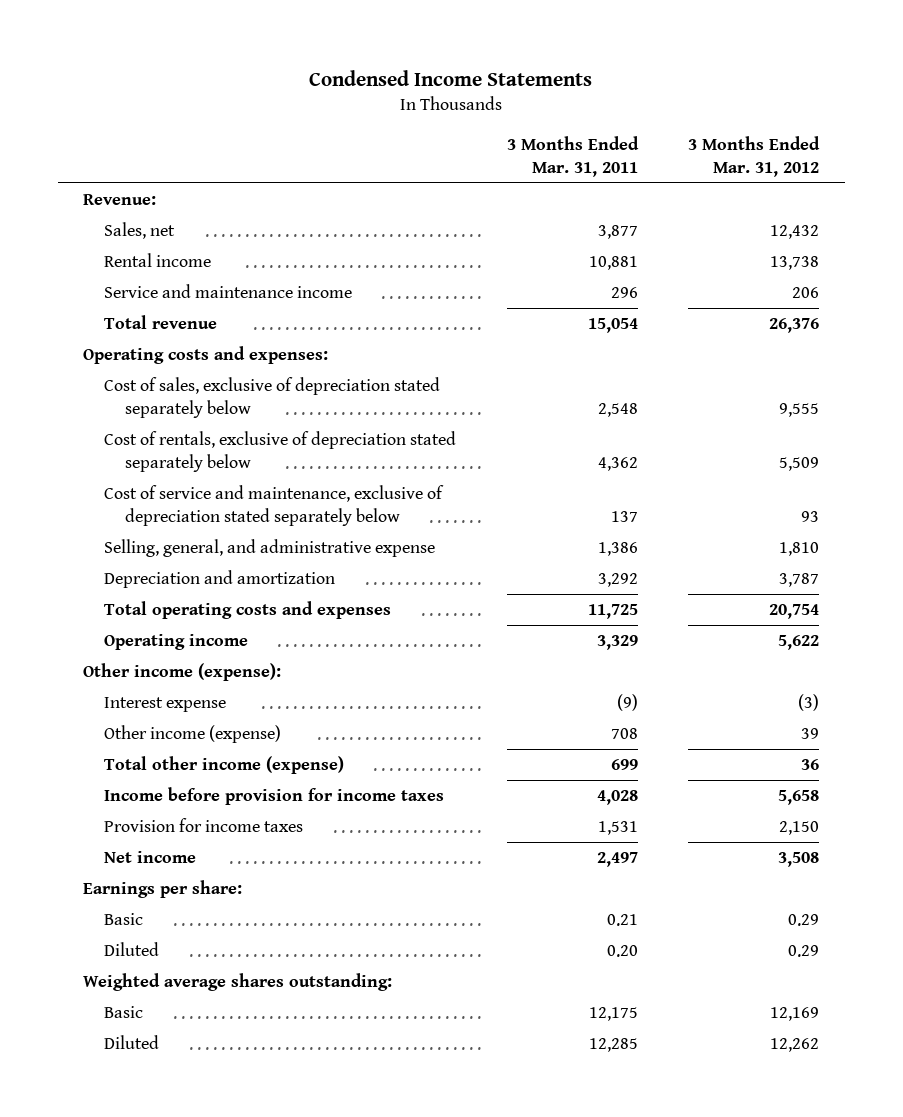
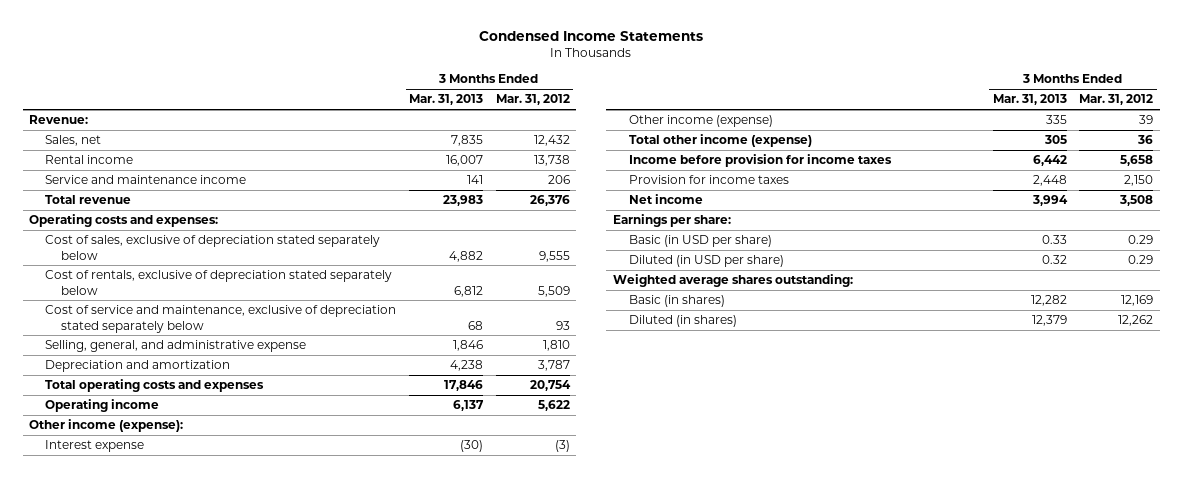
[506,135,639,177] 3 Months Ended Mar. 31, 2011 -> none
none -> [408,94,483,106] Mar. 31, 2013
[104,913,144,926] Basic -> [628,235,772,248] Basic (in USD per share)
[104,942,160,957] Diluted -> [628,255,784,268] Diluted (in USD per share)
[104,1006,144,1019] Basic -> [628,295,725,308] Basic (in shares)
[104,1035,160,1050] Diluted -> [628,315,737,328] Diluted (in shares)

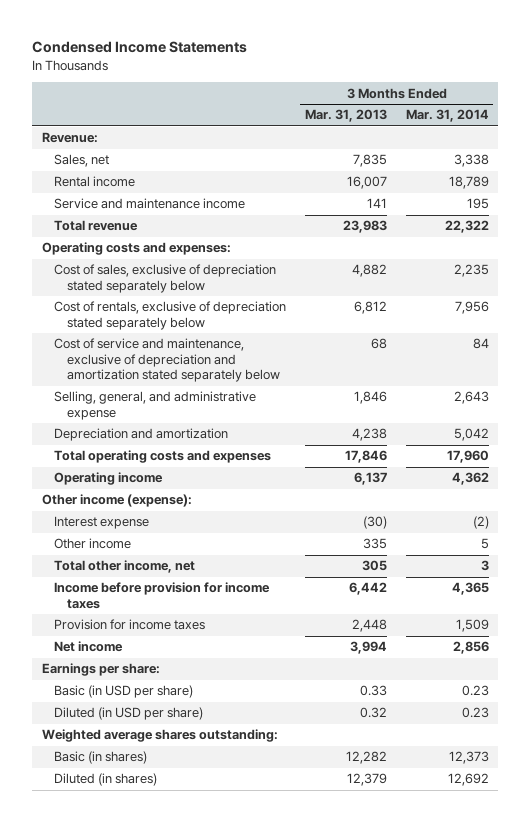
[495,94,570,106] Mar. 31, 2012 -> none
none -> [405,109,489,123] Mar. 31, 2014
[44,305,396,333] Cost of service and maintenance, exclusive of depreciation stated separately below -> [54,338,281,383] Cost of service and maintenance, exclusive of depreciation and amortization stated separately below
[628,115,773,128] Other income (expense) -> [54,538,132,550] Other income
[628,134,812,148] Total other income (expense) -> [54,560,196,574] Total other income, net

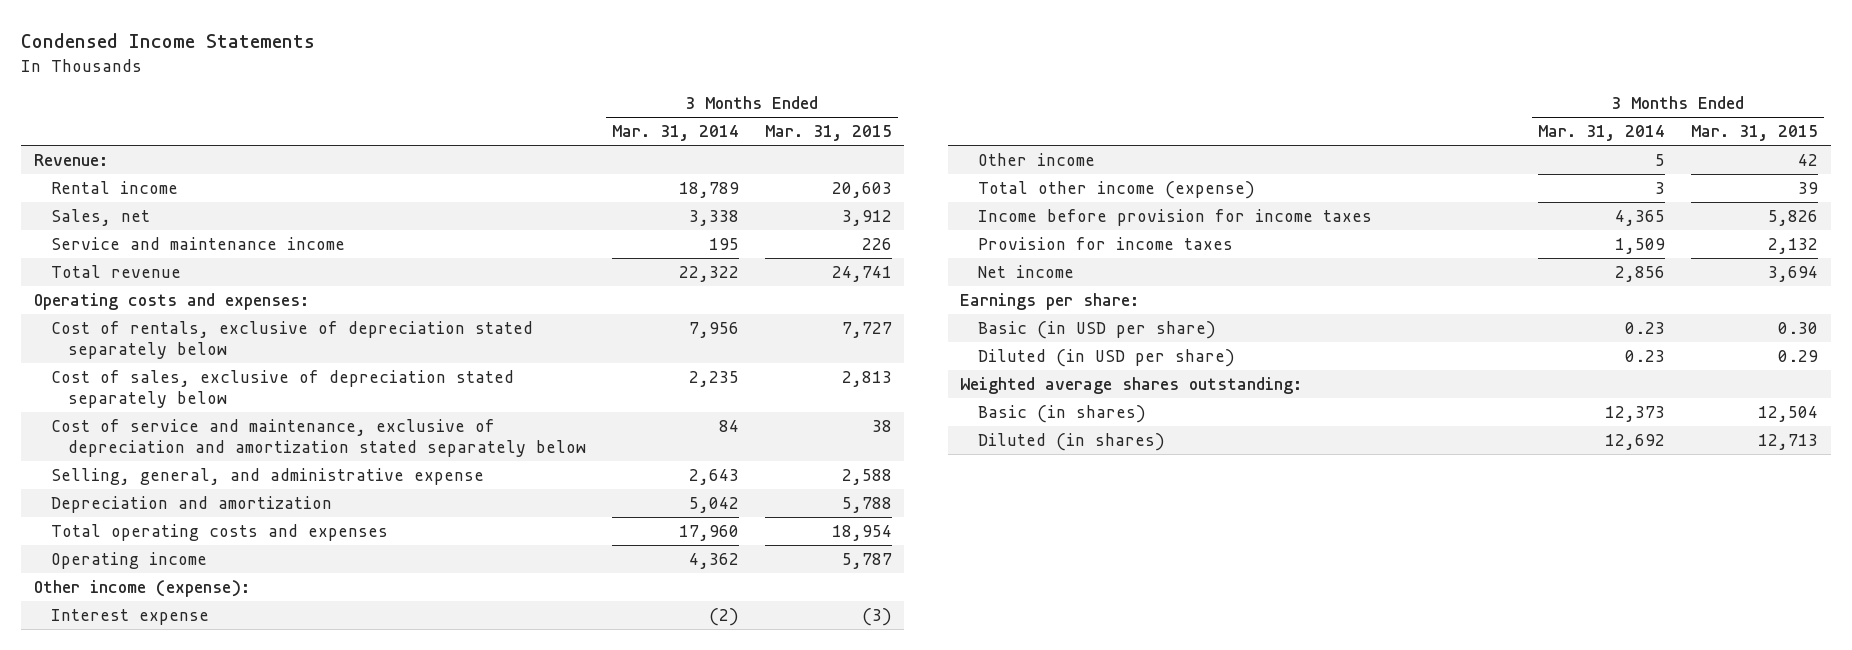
[305,109,388,123] Mar. 31, 2013 -> none
none -> [764,125,892,142] Mar. 31, 2015
[54,154,110,168] Sales, net -> [51,209,151,227] Sales, net
[54,264,277,293] Cost of sales, exclusive of depreciation stated separately below -> [51,370,515,409] Cost of sales, exclusive of depreciation stated separately below
[54,560,196,574] Total other income, net -> [977,181,1255,200] Total other income (expense)

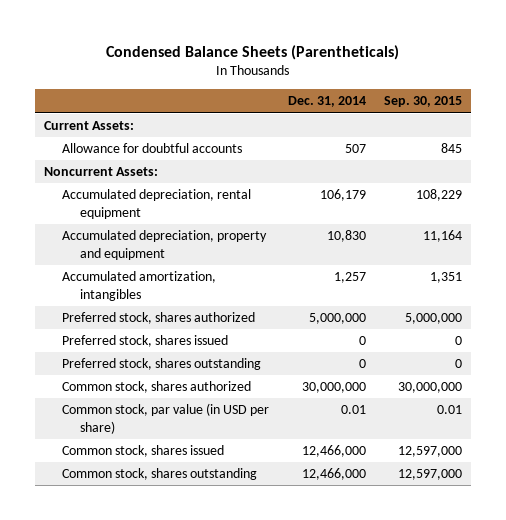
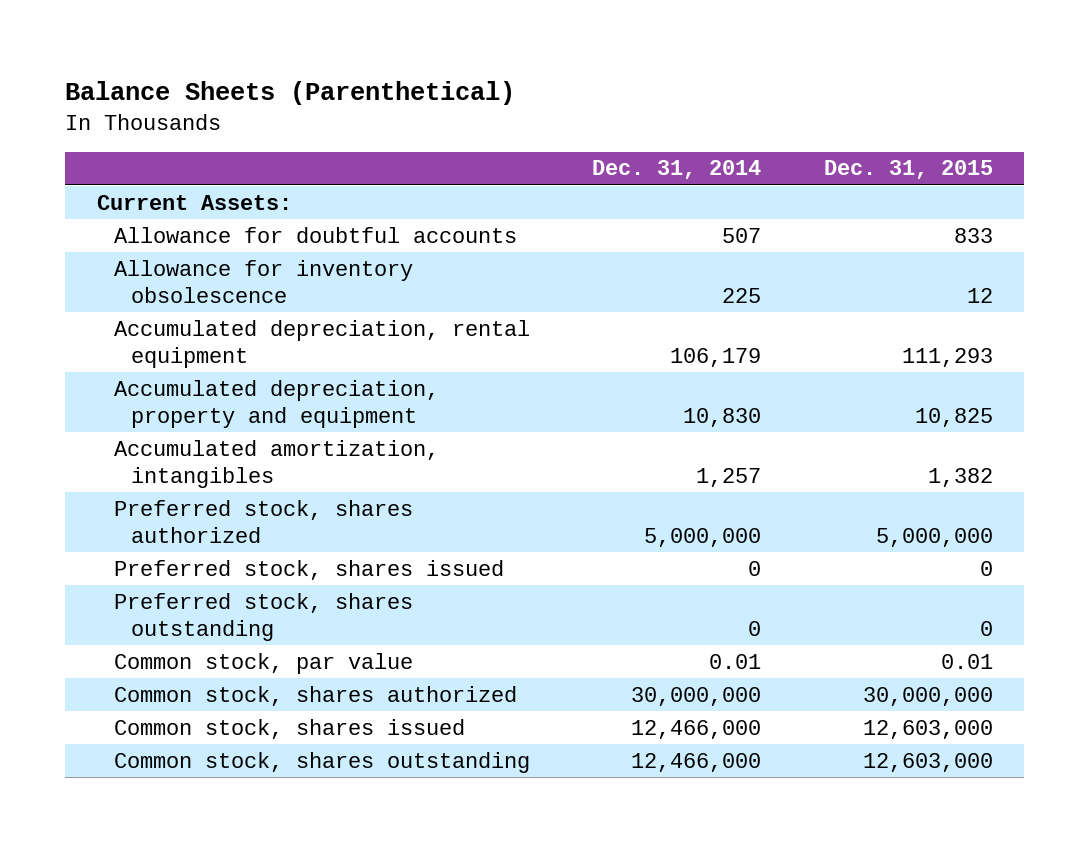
[106,44,400,60] Condensed Balance Sheets (Parentheticals) -> [65,80,516,105] Balance Sheets (Parenthetical)
[383,96,462,108] Sep. 30, 2015 -> none
none -> [823,160,993,180] Dec. 31, 2015
[44,167,159,177] Noncurrent Assets: -> none
none -> [113,259,413,304] Allowance for inventory obsolescence
none -> [113,652,413,674] Common stock, par value
[62,403,270,434] Common stock, par value (in USD per share) -> none

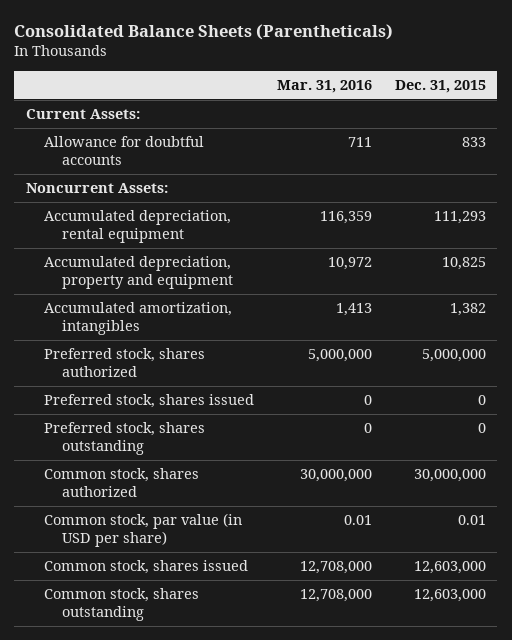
[65,80,516,105] Balance Sheets (Parenthetical) -> [14,23,394,40] Consolidated Balance Sheets (Parentheticals)
[592,160,762,180] Dec. 31, 2014 -> none
none -> [276,79,372,93] Mar. 31, 2016
[113,259,413,304] Allowance for inventory obsolescence -> none
none -> [25,183,168,194] Noncurrent Assets:
[113,652,413,674] Common stock, par value -> none
none -> [43,513,242,548] Common stock, par value (in USD per share)

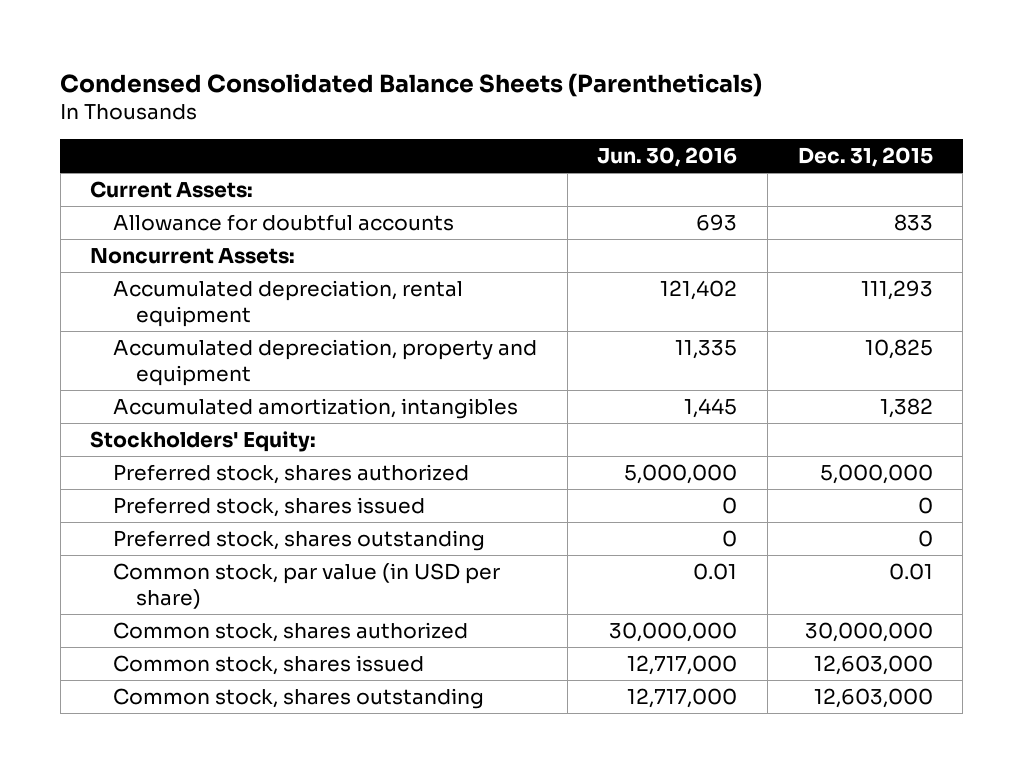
[14,23,394,40] Consolidated Balance Sheets (Parentheticals) -> [60,72,763,97] Condensed Consolidated Balance Sheets (Parentheticals)
[276,79,372,93] Mar. 31, 2016 -> none
none -> [597,147,738,168] Jun. 30, 2016
none -> [90,430,317,452] Stockholders' Equity:
[43,468,199,498] Common stock, shares authorized -> [113,621,469,642] Common stock, shares authorized

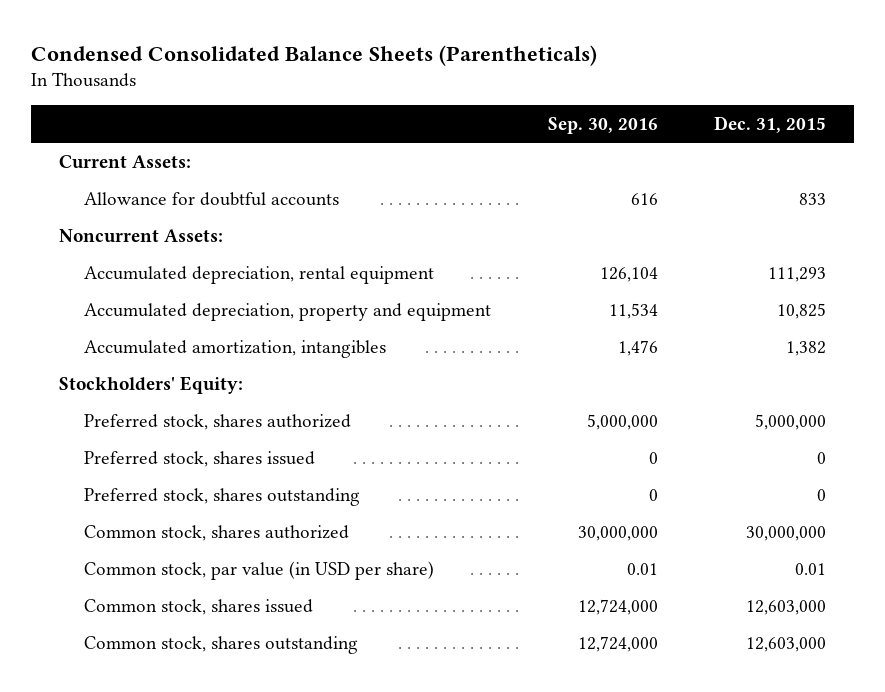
[597,147,738,168] Jun. 30, 2016 -> none
none -> [547,117,658,135] Sep. 30, 2016
[113,562,501,609] Common stock, par value (in USD per share) -> [84,560,435,580] Common stock, par value (in USD per share)

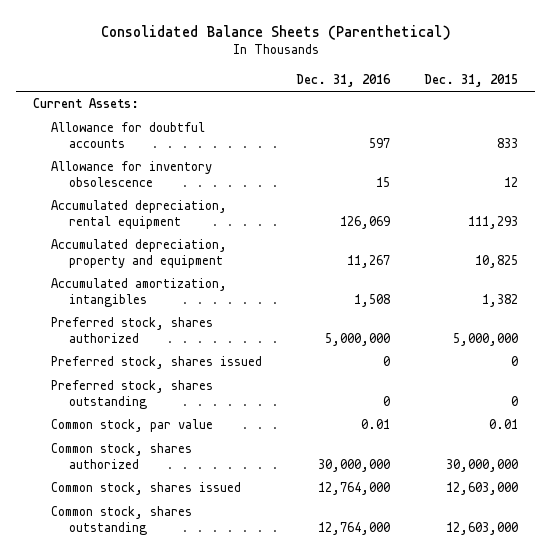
[30,44,597,66] Condensed Consolidated Balance Sheets (Parentheticals) -> [100,24,451,40] Consolidated Balance Sheets (Parenthetical)
[547,117,658,135] Sep. 30, 2016 -> none
none -> [296,73,392,87] Dec. 31, 2016
[59,228,224,243] Noncurrent Assets: -> none
none -> [51,161,213,187] Allowance for inventory obsolescence
[59,375,244,394] Stockholders' Equity: -> none
none -> [51,419,214,433] Common stock, par value
[84,560,435,580] Common stock, par value (in USD per share) -> none

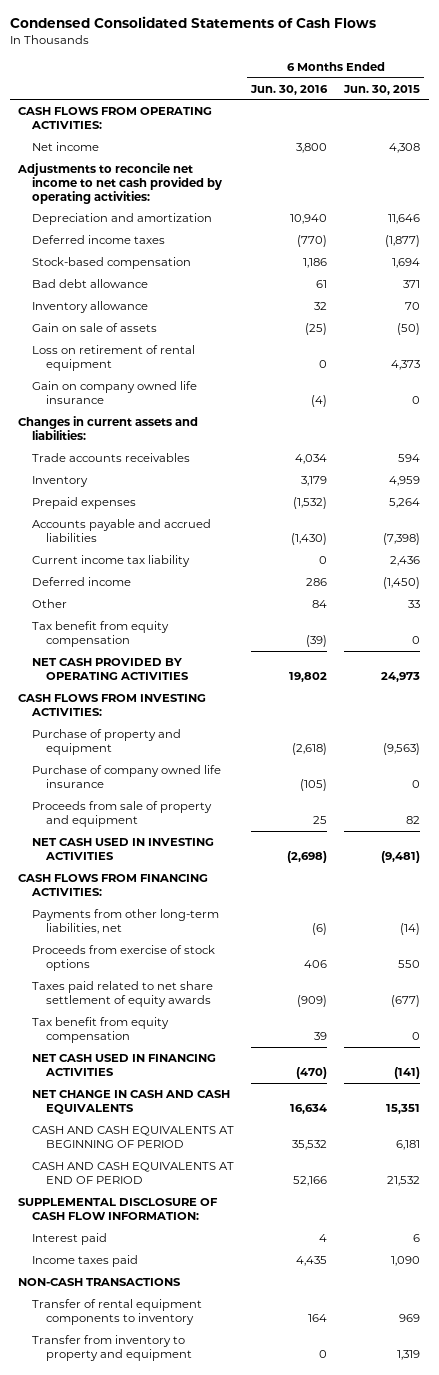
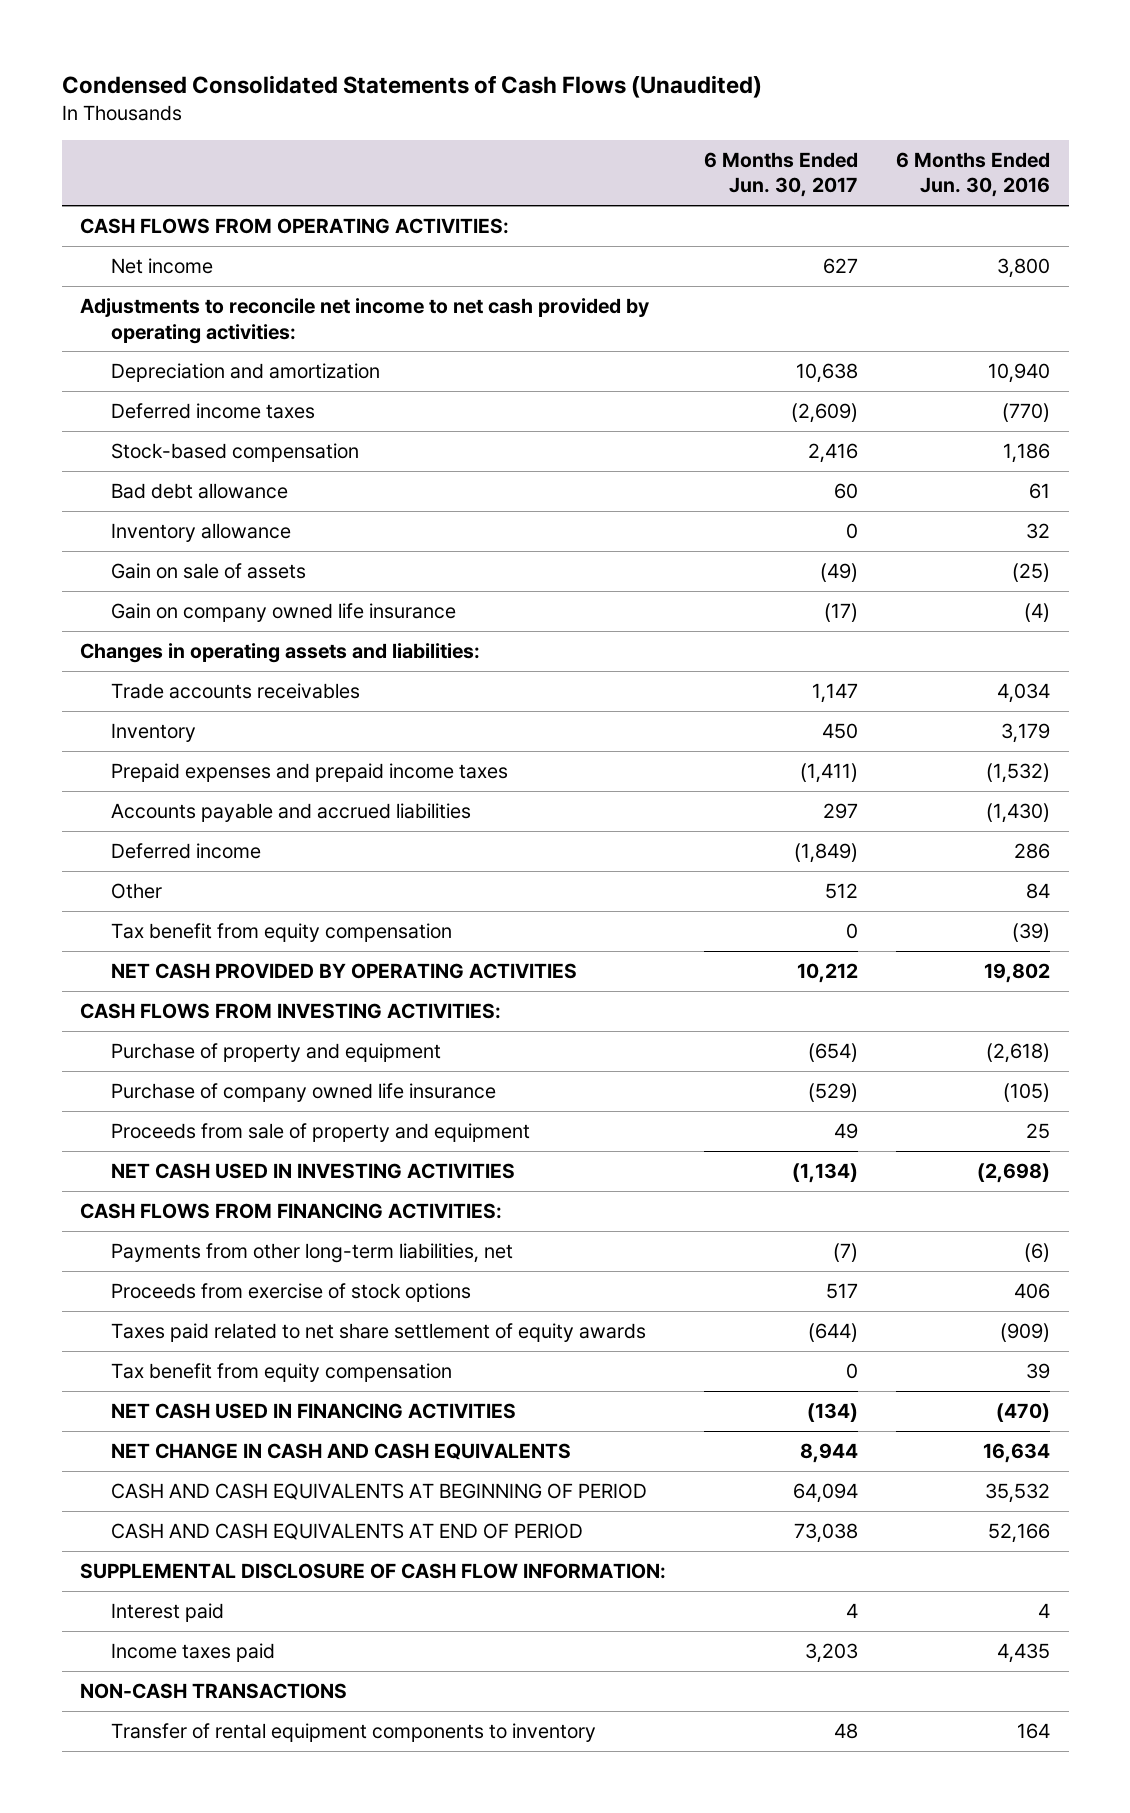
[10,16,377,29] Condensed Consolidated Statements of Cash Flows -> [61,74,762,98] Condensed Consolidated Statements of Cash Flows (Unaudited)
[343,84,421,95] Jun. 30, 2015 -> none
none -> [704,151,859,198] 6 Months Ended Jun. 30, 2017
[32,345,196,371] Loss on retirement of rental equipment -> none
[18,416,199,440] Changes in current assets and liabilities: -> [80,643,481,664] Changes in operating assets and liabilities:
[32,497,137,510] Prepaid expenses -> [111,763,509,783] Prepaid expenses and prepaid income taxes
[32,555,191,568] Current income tax liability -> none
[32,1335,193,1361] Transfer from inventory to property and equipment -> none

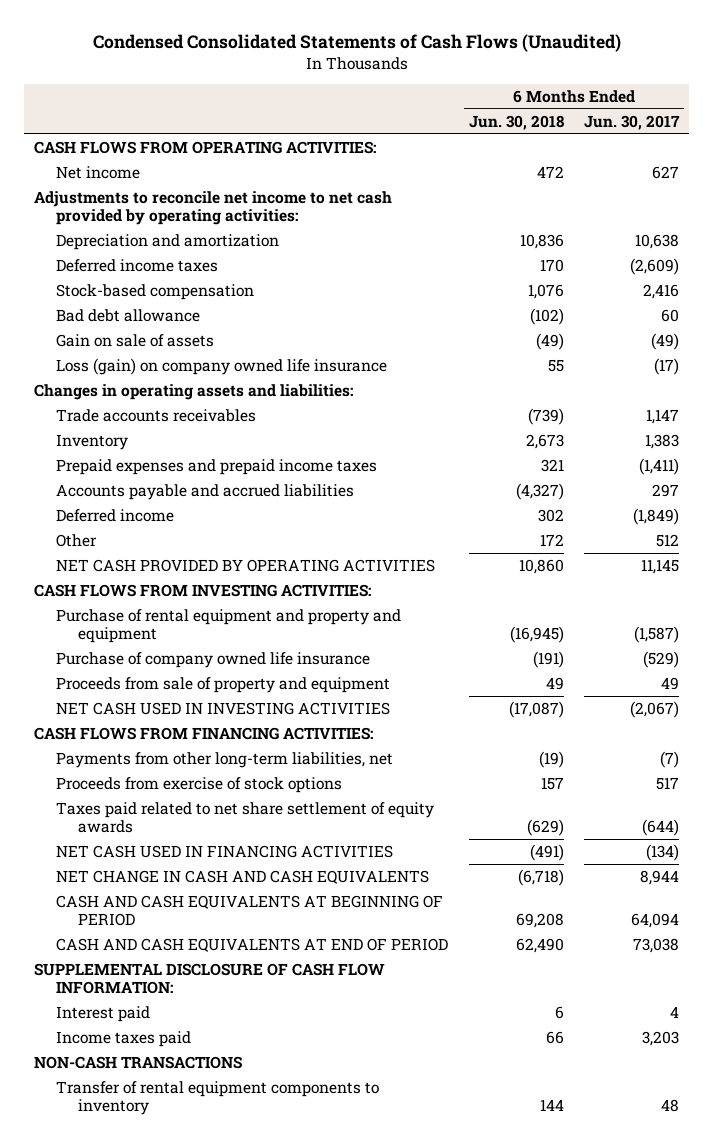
[895,151,1050,198] 6 Months Ended Jun. 30, 2016 -> none
none -> [468,114,564,130] Jun. 30, 2018
[111,523,292,543] Inventory allowance -> none
[111,603,457,623] Gain on company owned life insurance -> [56,357,388,375] Loss (gain) on company owned life insurance
[822,723,859,740] 450 -> [644,433,679,449] 1,383
[111,923,453,943] Tax benefit from equity compensation -> none
[797,963,859,984] 10,212 -> [640,558,679,574] 11,145
[111,1043,442,1063] Purchase of property and equipment -> [56,608,402,643] Purchase of rental equipment and property and equipment
[808,1043,859,1063] (654) -> [633,625,679,643] (1,587)
[792,1163,859,1184] (1,134) -> [629,700,679,718] (2,067)
[111,1363,453,1383] Tax benefit from equity compensation -> none

